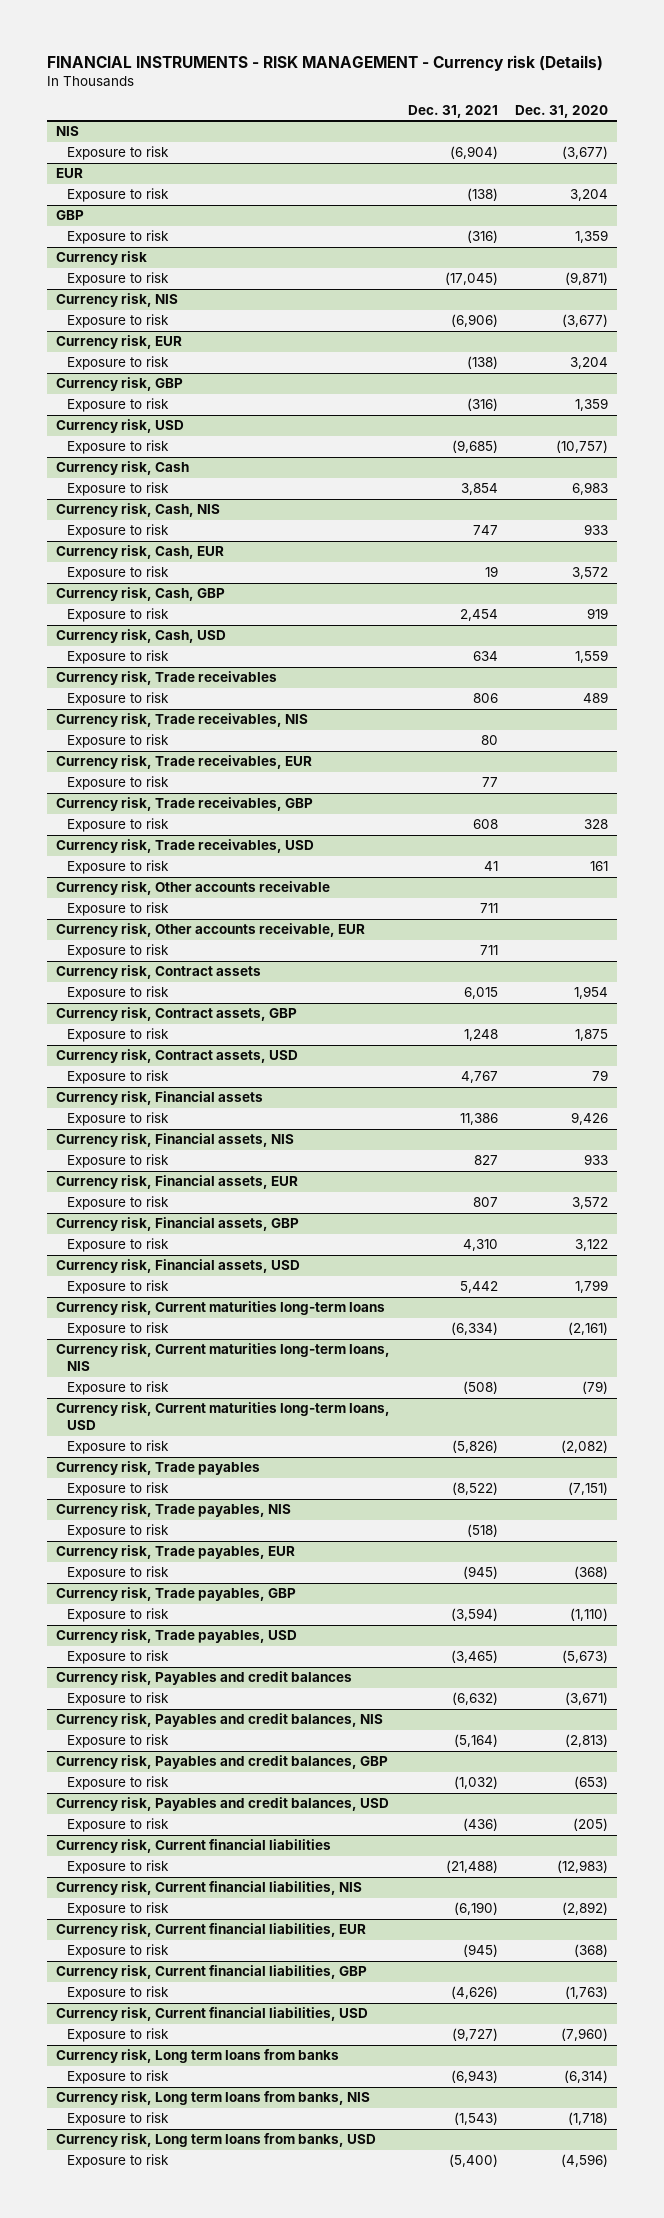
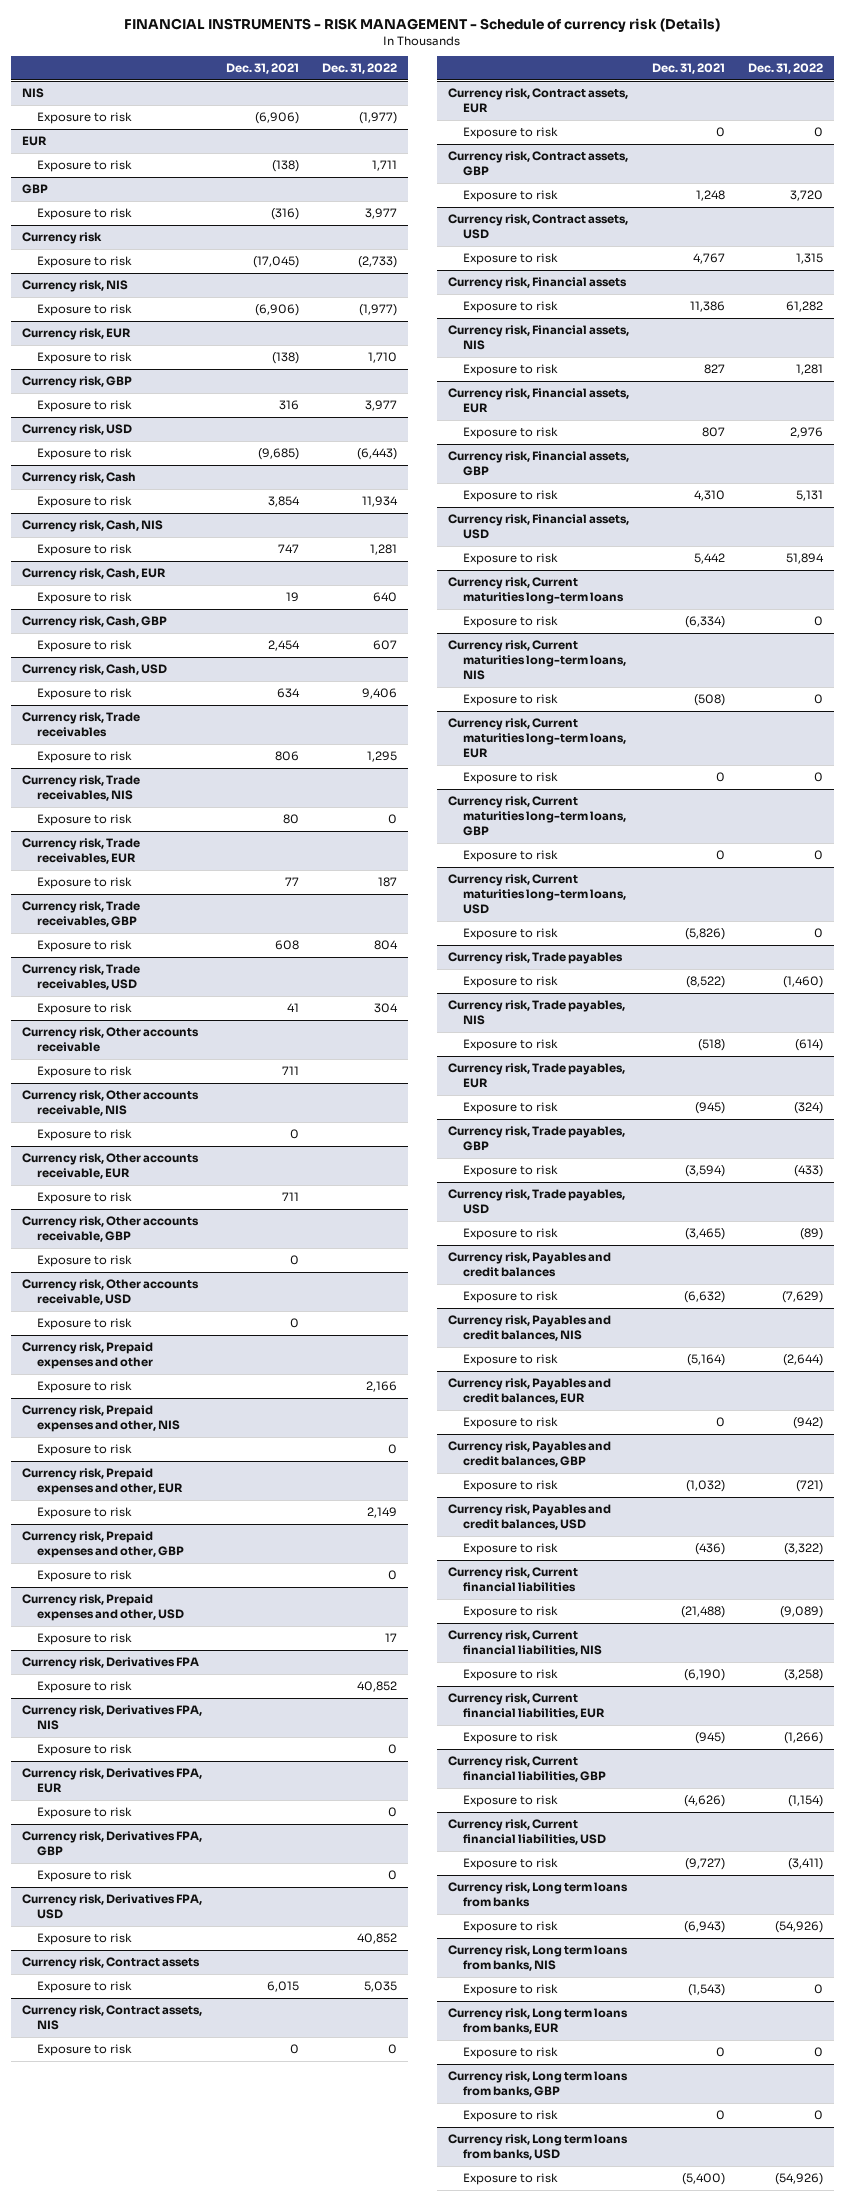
[46,54,603,71] FINANCIAL INSTRUMENTS - RISK MANAGEMENT - Currency risk (Details) -> [124,17,721,32] FINANCIAL INSTRUMENTS - RISK MANAGEMENT - Schedule of currency risk (Details)
[515,105,609,119] Dec. 31, 2020 -> none
none -> [321,63,397,75] Dec. 31, 2022
[449,146,498,160] (6,904) -> [254,112,299,125] (6,906)
[466,398,498,412] (316) -> [278,400,299,411] 316
none -> [22,1090,200,1117] Currency risk, Other accounts receivable, NIS
none -> [37,1129,133,1142] Exposure to risk
none -> [22,1216,200,1243] Currency risk, Other accounts receivable, GBP
none -> [37,1255,133,1268] Exposure to risk
none -> [22,1279,200,1306] Currency risk, Other accounts receivable, USD
none -> [37,1318,133,1331] Exposure to risk
none -> [22,1342,154,1370] Currency risk, Prepaid expenses and other
none -> [37,1381,133,1394] Exposure to risk
none -> [22,1405,181,1433] Currency risk, Prepaid expenses and other, NIS
none -> [37,1444,133,1457] Exposure to risk
none -> [22,1468,184,1496] Currency risk, Prepaid expenses and other, EUR
none -> [37,1507,133,1520] Exposure to risk
none -> [22,1531,185,1559] Currency risk, Prepaid expenses and other, GBP
none -> [37,1570,133,1583] Exposure to risk
none -> [22,1594,185,1622] Currency risk, Prepaid expenses and other, USD
none -> [37,1633,133,1646] Exposure to risk
none -> [22,1657,200,1670] Currency risk, Derivatives FPA
none -> [37,1681,133,1694] Exposure to risk
none -> [22,1705,203,1731] Currency risk, Derivatives FPA, NIS
none -> [37,1744,133,1757] Exposure to risk
none -> [22,1768,203,1794] Currency risk, Derivatives FPA, EUR
none -> [37,1807,133,1820] Exposure to risk
none -> [22,1831,203,1857] Currency risk, Derivatives FPA, GBP
none -> [37,1870,133,1883] Exposure to risk
none -> [22,1894,203,1920] Currency risk, Derivatives FPA, USD
none -> [37,1933,133,1946] Exposure to risk
none -> [22,2005,203,2031] Currency risk, Contract assets, NIS
none -> [37,2044,133,2057] Exposure to risk
none -> [448,88,629,114] Currency risk, Contract assets, EUR
none -> [463,127,559,140] Exposure to risk
none -> [448,718,627,759] Currency risk, Current maturities long-term loans, EUR
none -> [463,772,559,785] Exposure to risk
none -> [448,796,627,837] Currency risk, Current maturities long-term loans, GBP
none -> [463,850,559,863] Exposure to risk
none -> [448,1378,612,1405] Currency risk, Payables and credit balances, EUR
none -> [463,1417,559,1430] Exposure to risk
none -> [448,2008,629,2035] Currency risk, Long term loans from banks, EUR
none -> [463,2047,559,2060] Exposure to risk
none -> [448,2071,629,2098] Currency risk, Long term loans from banks, GBP
none -> [463,2110,559,2123] Exposure to risk

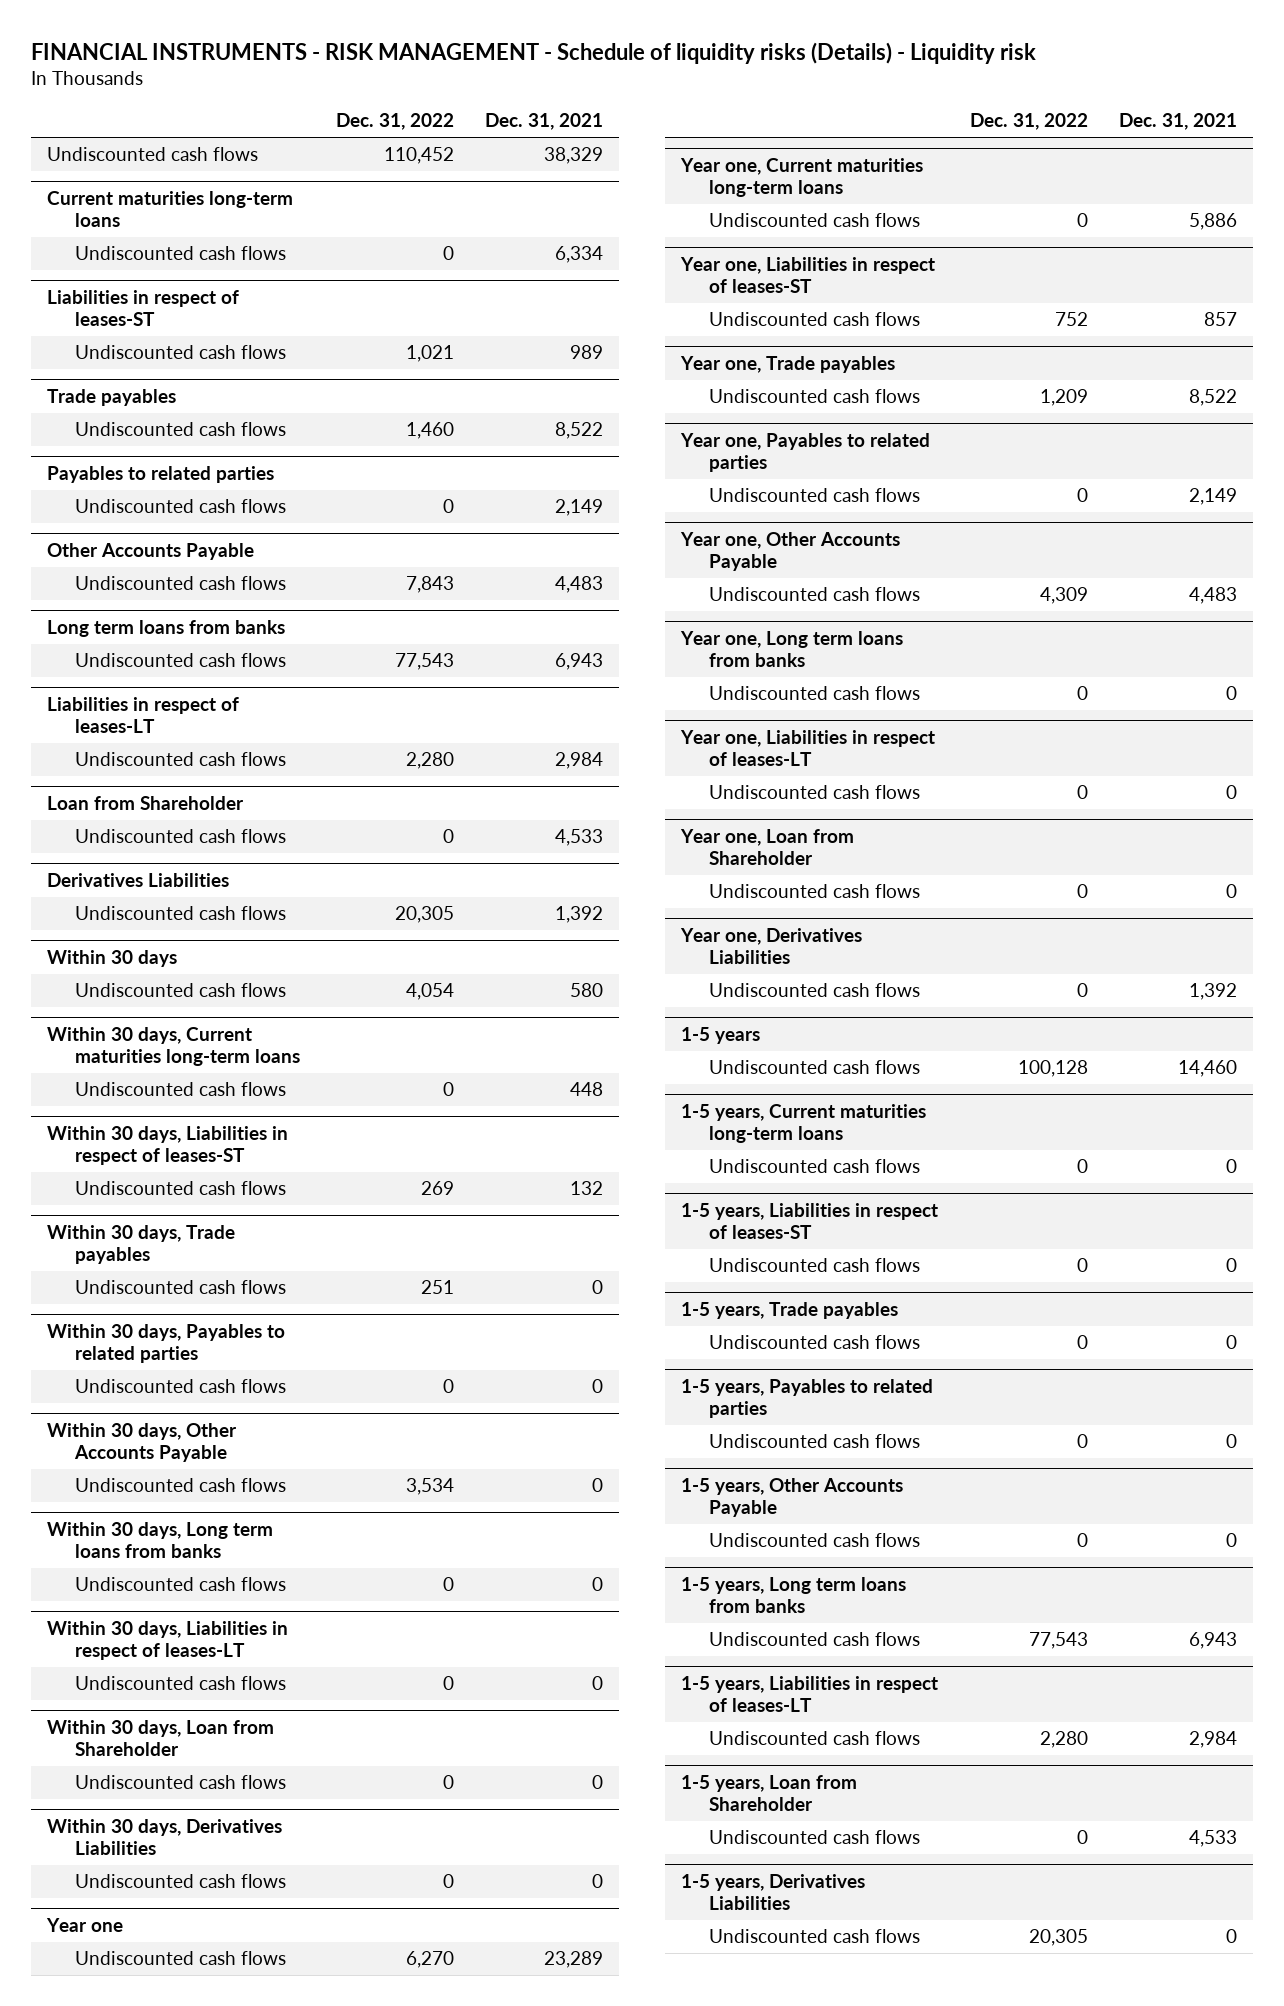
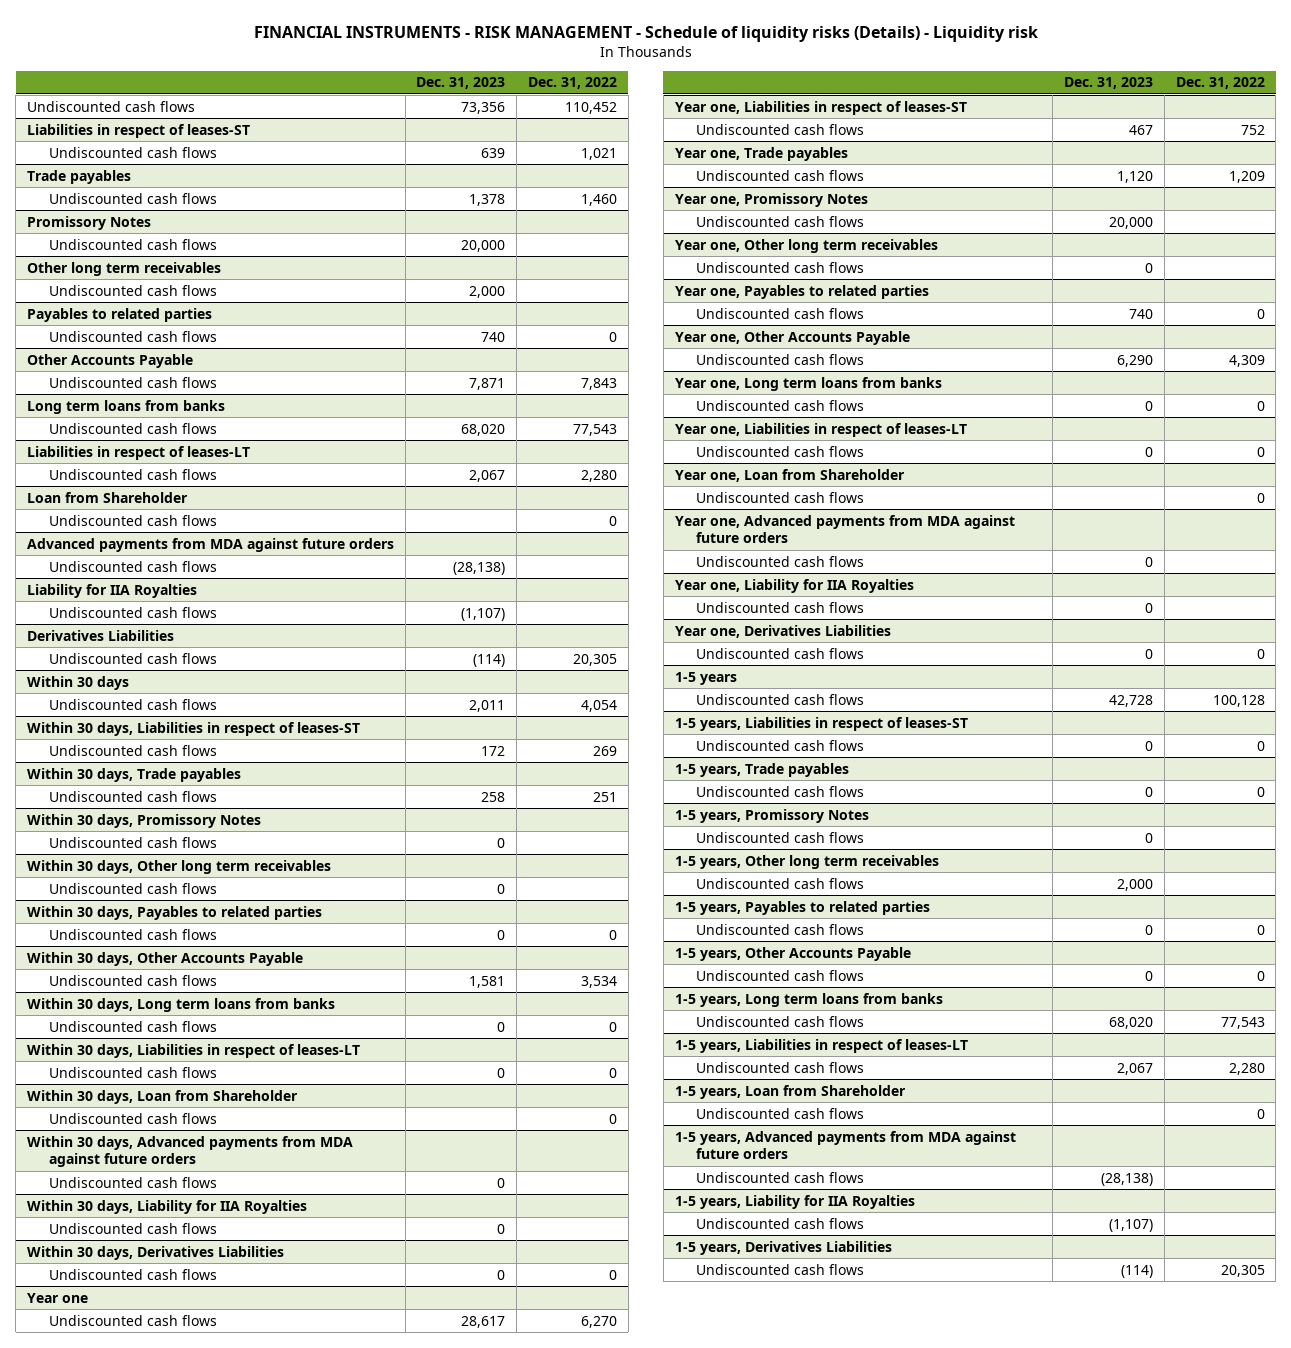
[485,112,604,130] Dec. 31, 2021 -> none
none -> [416,77,506,90] Dec. 31, 2023
[47,191,294,227] Current maturities long-term loans -> none
[75,246,287,261] Undiscounted cash flows -> none
none -> [26,215,151,230] Promissory Notes
none -> [48,238,217,250] Undiscounted cash flows
none -> [26,261,221,276] Other long term receivables
none -> [48,284,217,296] Undiscounted cash flows
none -> [26,537,394,552] Advanced payments from MDA against future orders
none -> [48,560,217,572] Undiscounted cash flows
none -> [26,583,197,598] Liability for IIA Royalties
none -> [48,606,217,618] Undiscounted cash flows
[47,1027,301,1066] Within 30 days, Current maturities long-term loans -> none
[75,1082,287,1097] Undiscounted cash flows -> none
none -> [26,813,261,828] Within 30 days, Promissory Notes
none -> [48,836,217,848] Undiscounted cash flows
none -> [26,859,331,874] Within 30 days, Other long term receivables
none -> [48,882,217,894] Undiscounted cash flows
none -> [26,1135,353,1168] Within 30 days, Advanced payments from MDA against future orders
none -> [48,1176,217,1188] Undiscounted cash flows
none -> [26,1199,307,1214] Within 30 days, Liability for IIA Royalties
none -> [48,1222,217,1234] Undiscounted cash flows
[680,158,924,197] Year one, Current maturities long-term loans -> none
[709,213,921,228] Undiscounted cash flows -> none
none -> [674,192,868,207] Year one, Promissory Notes
none -> [696,215,865,227] Undiscounted cash flows
none -> [674,238,938,253] Year one, Other long term receivables
none -> [696,261,865,273] Undiscounted cash flows
none -> [674,514,1015,544] Year one, Advanced payments from MDA against future orders
none -> [696,555,865,567] Undiscounted cash flows
none -> [674,578,914,593] Year one, Liability for IIA Royalties
none -> [696,601,865,613] Undiscounted cash flows
[681,1104,927,1143] 1-5 years, Current maturities long-term loans -> none
[709,1159,921,1174] Undiscounted cash flows -> none
none -> [674,808,869,823] 1-5 years, Promissory Notes
none -> [696,831,865,843] Undiscounted cash flows
none -> [674,854,939,869] 1-5 years, Other long term receivables
none -> [696,877,865,889] Undiscounted cash flows
none -> [674,1130,1016,1160] 1-5 years, Advanced payments from MDA against future orders
none -> [696,1171,865,1183] Undiscounted cash flows
none -> [674,1194,915,1209] 1-5 years, Liability for IIA Royalties
none -> [696,1217,865,1229] Undiscounted cash flows

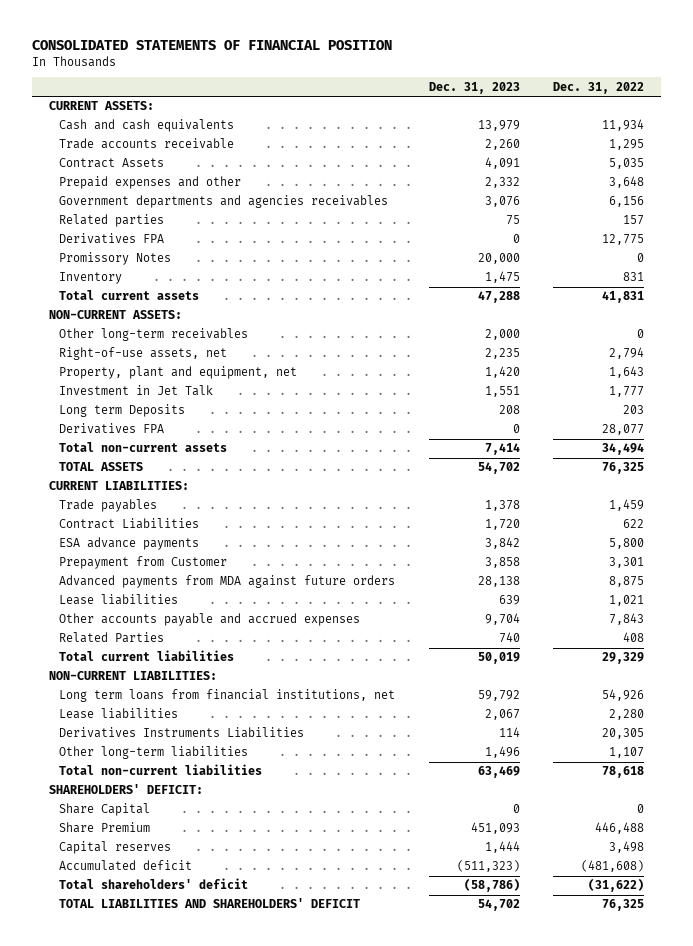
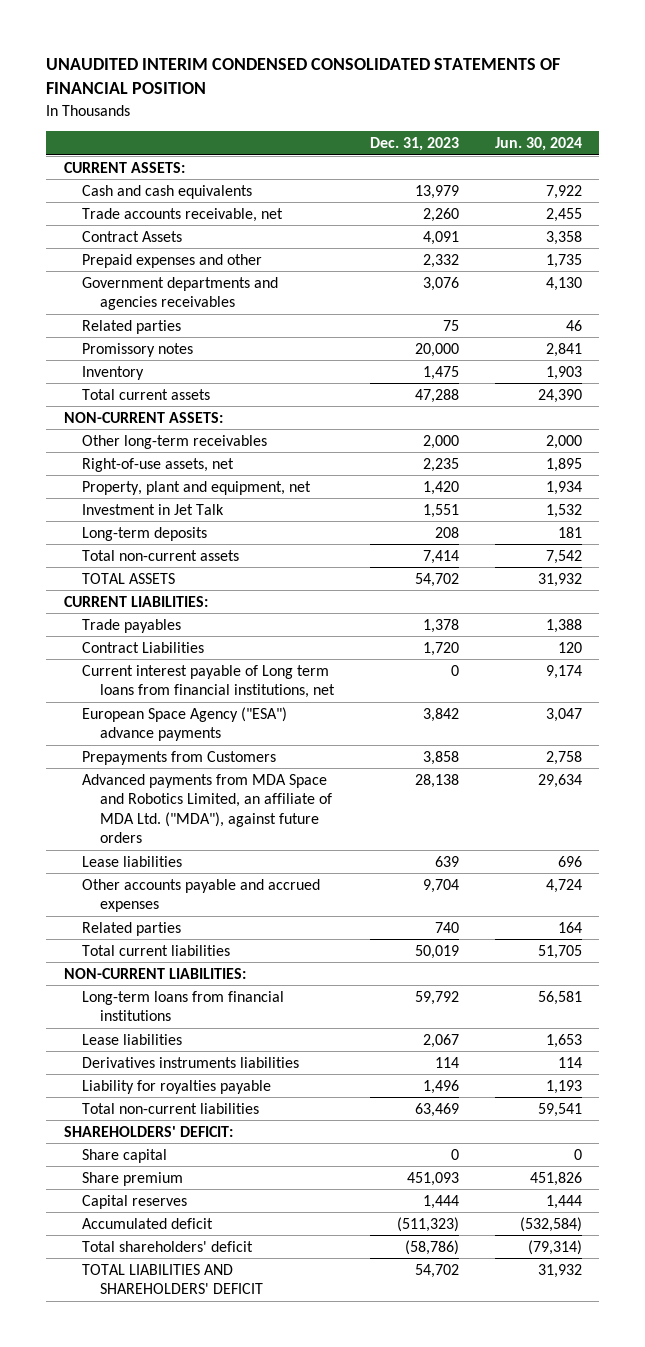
[32,40,393,51] CONSOLIDATED STATEMENTS OF FINANCIAL POSITION -> [45,58,560,95] UNAUDITED INTERIM CONDENSED CONSOLIDATED STATEMENTS OF FINANCIAL POSITION
[553,81,645,94] Dec. 31, 2022 -> none
none -> [494,137,582,152] Jun. 30, 2024
[59,138,235,150] Trade accounts receivable -> [81,207,283,222] Trade accounts receivable, net
[59,233,165,245] Derivatives FPA -> none
[59,252,172,266] Promissory Notes -> [81,342,193,357] Promissory notes
[59,423,165,435] Derivatives FPA -> none
[59,404,186,418] Long term Deposits -> [81,526,207,541] Long-term deposits
none -> [81,664,336,699] Current interest payable of Long term loans from financial institutions, net
[59,537,200,551] ESA advance payments -> [81,706,287,742] European Space Agency ("ESA") advance payments
[59,556,228,570] Prepayment from Customer -> [81,750,276,765] Prepayments from Customers
[59,575,396,589] Advanced payments from MDA against future orders -> [81,773,333,844] Advanced payments from MDA Space and Robotics Limited, an affiliate of MDA Ltd. ("MDA"), against future orders
[59,632,165,644] Related Parties -> [81,921,181,936] Related parties
[59,689,396,703] Long term loans from financial institutions, net -> [81,990,284,1022] Long-term loans from financial institutions
[59,727,305,739] Derivatives Instruments Liabilities -> [81,1056,299,1068] Derivatives instruments liabilities
[59,746,249,760] Other long-term liabilities -> [81,1079,271,1094] Liability for royalties payable
[59,803,151,817] Share Capital -> [81,1148,167,1163] Share capital
[59,822,151,834] Share Premium -> [81,1171,183,1186] Share premium

